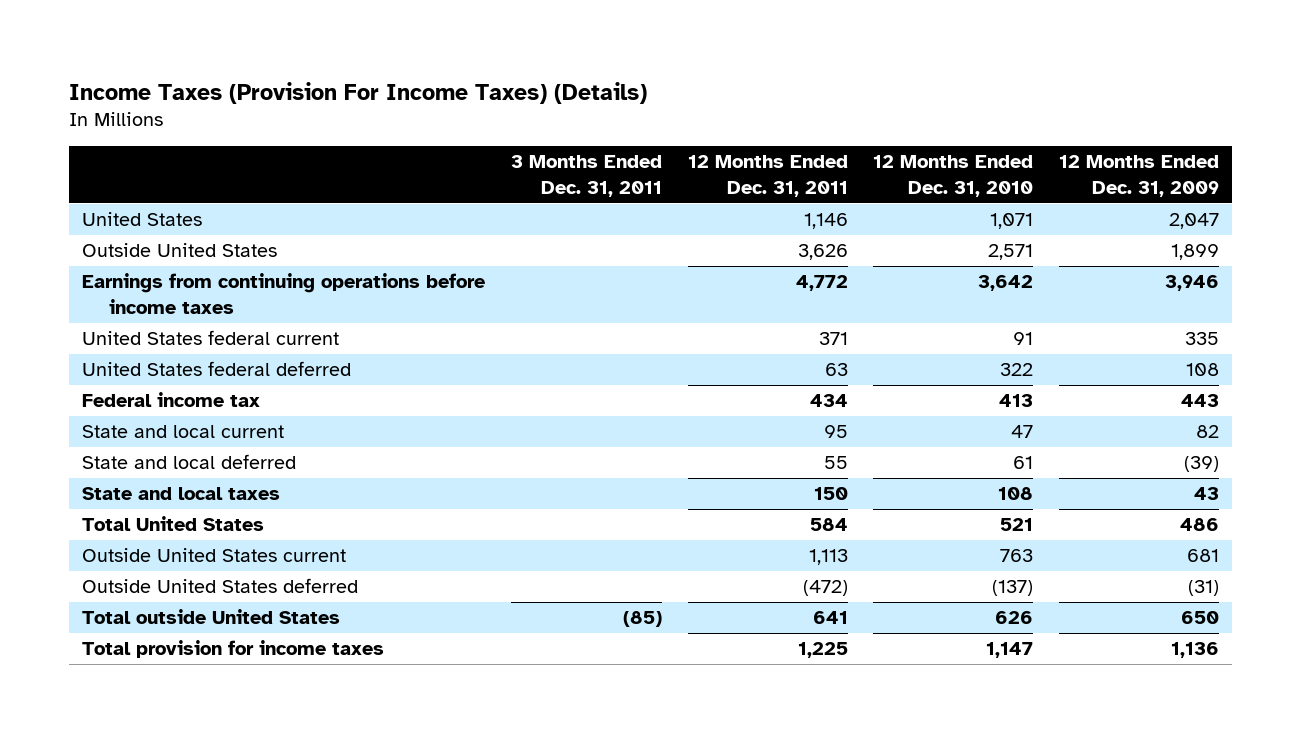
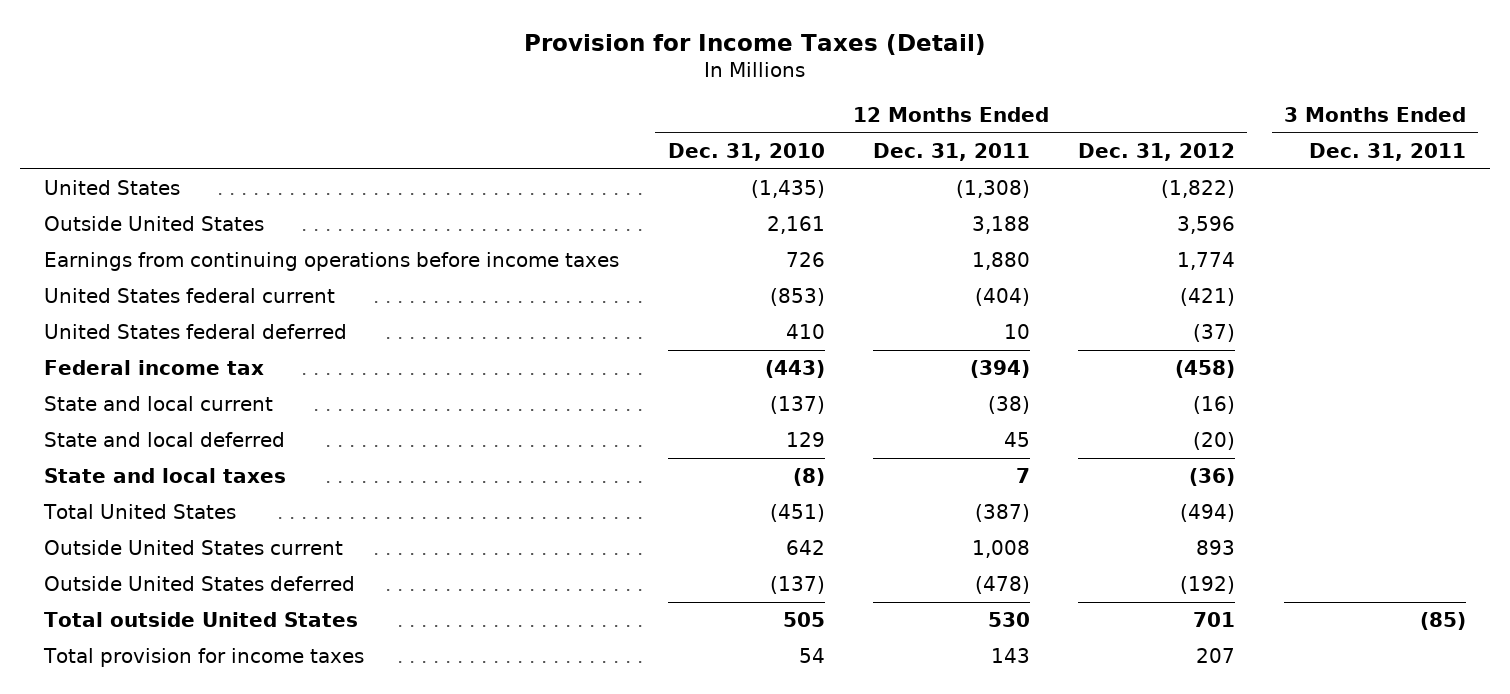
[69,81,648,104] Income Taxes (Provision For Income Taxes) (Details) -> [523,33,986,55] Provision for Income Taxes (Detail)
[1059,155,1220,197] 12 Months Ended Dec. 31, 2009 -> none
none -> [1078,143,1236,162] Dec. 31, 2012
[803,213,848,230] 1,146 -> [955,180,1030,199] (1,308)
[990,213,1034,230] 1,071 -> [750,180,825,199] (1,435)
[797,244,848,261] 3,626 -> [971,216,1030,235] 3,188
[988,244,1034,261] 2,571 -> [766,216,825,235] 2,161
[795,275,848,292] 4,772 -> [971,252,1030,271] 1,880
[978,275,1034,292] 3,642 -> [785,252,825,268] 726
[818,332,848,346] 371 -> [974,288,1030,307] (404)
[1013,332,1034,346] 91 -> [769,288,825,307] (853)
[824,363,848,377] 63 -> [1003,324,1030,340] 10
[1000,363,1034,377] 322 -> [785,324,825,340] 410
[809,394,848,408] 434 -> [969,360,1030,379] (394)
[999,394,1034,408] 413 -> [764,360,825,379] (443)
[823,425,848,439] 95 -> [987,396,1030,415] (38)
[1011,425,1034,439] 47 -> [769,396,825,415] (137)
[823,456,848,470] 55 -> [1003,432,1030,448] 45
[1013,456,1034,470] 61 -> [785,432,825,448] 129
[813,487,848,501] 150 -> [1015,468,1030,484] 7
[998,487,1034,501] 108 -> [792,468,825,487] (8)
[809,518,848,532] 584 -> [974,504,1030,523] (387)
[1000,518,1034,532] 521 -> [769,504,825,523] (451)
[808,549,848,566] 1,113 -> [971,540,1030,559] 1,008
[1000,549,1034,563] 763 -> [785,540,825,556] 642
[802,580,848,597] (472) -> [974,576,1030,595] (478)
[812,611,848,625] 641 -> [987,612,1030,628] 530
[995,611,1034,625] 626 -> [782,612,825,628] 505
[797,642,848,659] 1,225 -> [990,648,1030,664] 143
[986,642,1034,659] 1,147 -> [798,648,825,664] 54

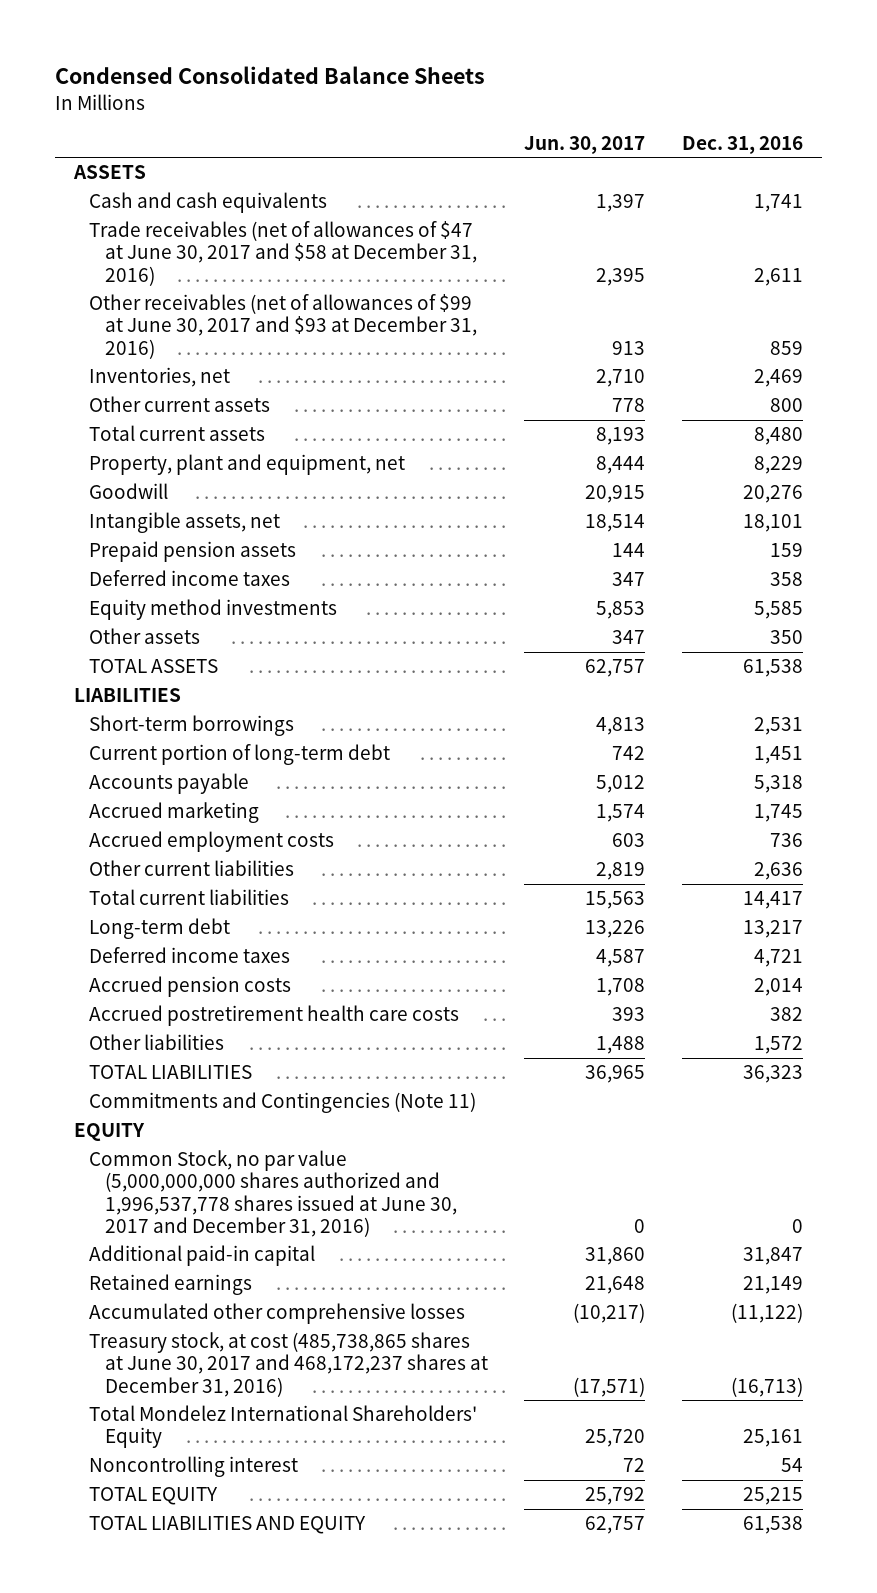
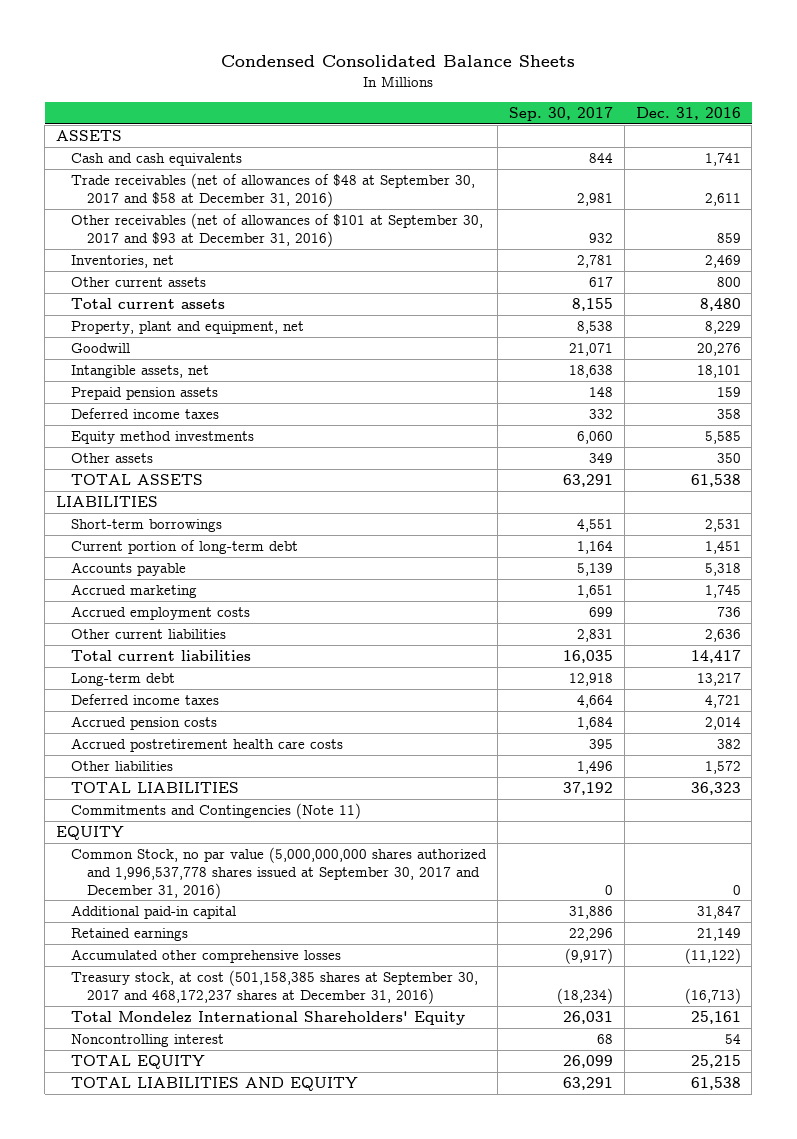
[524,135,646,154] Jun. 30, 2017 -> none
none -> [509,106,614,121] Sep. 30, 2017
[89,221,477,286] Trade receivables (net of allowances of $47 at June 30, 2017 and $58 at December 31, 2016) -> [71,173,476,207] Trade receivables (net of allowances of $48 at September 30, 2017 and $58 at December 31, 2016)
[89,294,477,359] Other receivables (net of allowances of $99 at June 30, 2017 and $93 at December 31, 2016) -> [71,213,484,247] Other receivables (net of allowances of $101 at September 30, 2017 and $93 at December 31, 2016)
[89,1150,457,1237] Common Stock, no par value (5,000,000,000 shares authorized and 1,996,537,778 shares issued at June 30, 2017 and December 31, 2016) -> [71,847,488,899] Common Stock, no par value (5,000,000,000 shares authorized and 1,996,537,778 shares issued at September 30, 2017 and December 31, 2016)
[89,1332,488,1397] Treasury stock, at cost (485,738,865 shares at June 30, 2017 and 468,172,237 shares at December 31, 2016) -> [71,970,479,1004] Treasury stock, at cost (501,158,385 shares at September 30, 2017 and 468,172,237 shares at December 31, 2016)

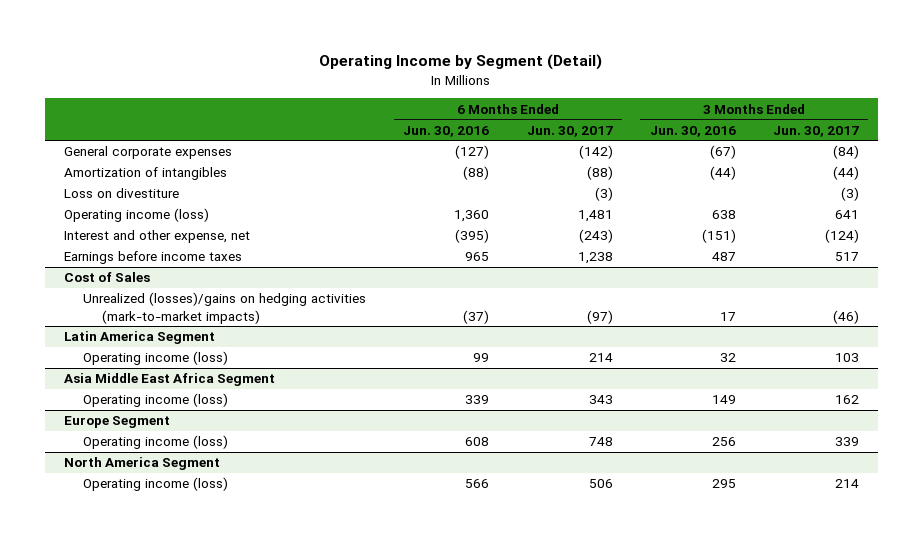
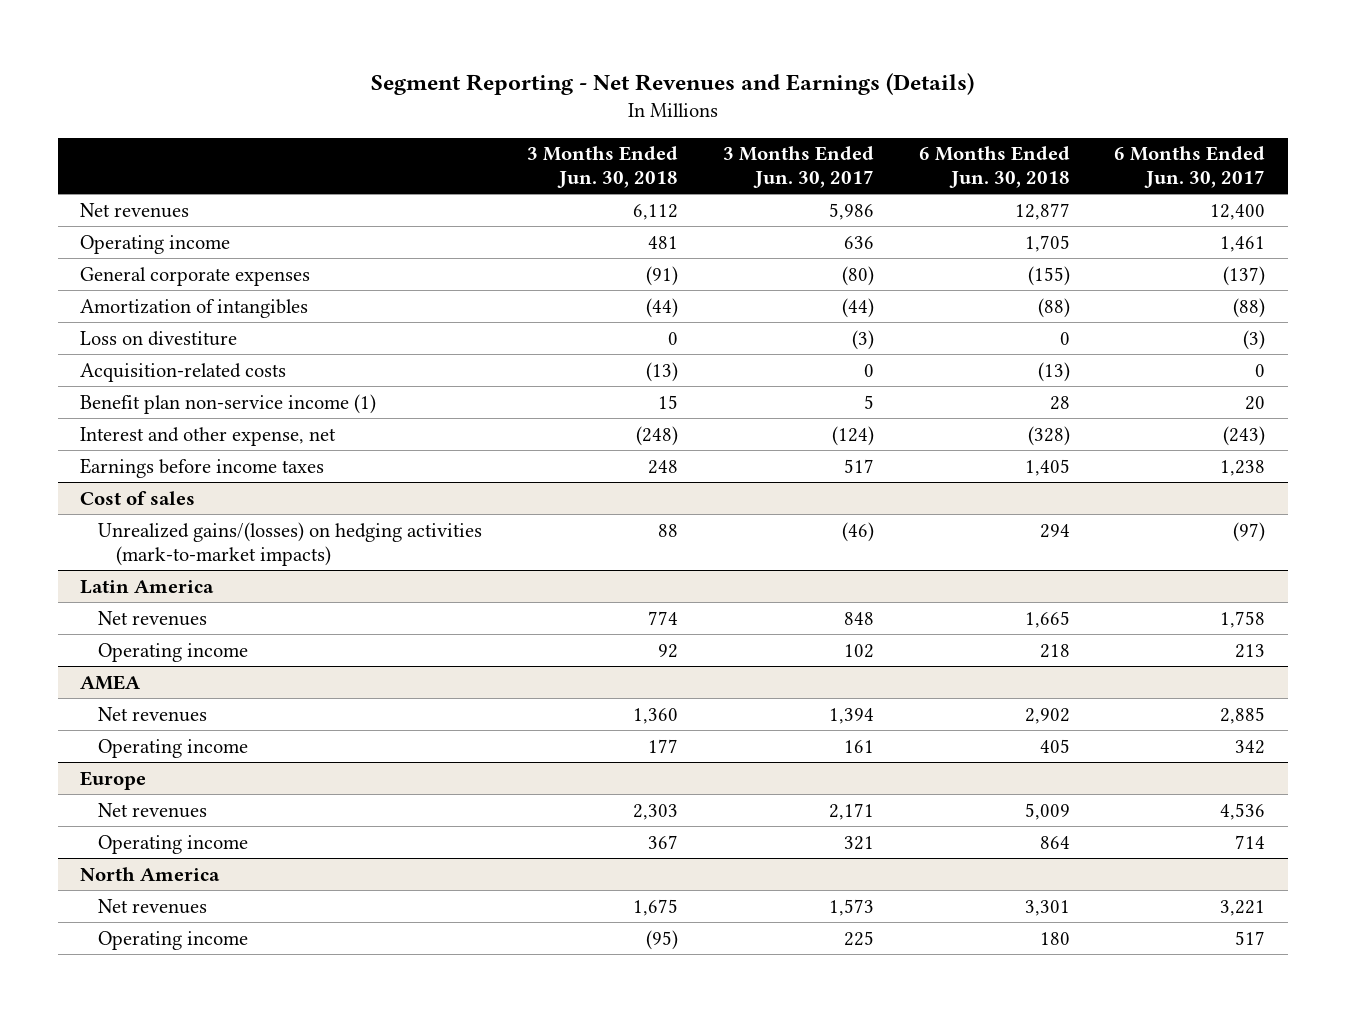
[319,54,603,71] Operating Income by Segment (Detail) -> [370,72,974,95] Segment Reporting - Net Revenues and Earnings (Details)
[403,125,490,137] Jun. 30, 2016 -> none
[649,125,736,137] Jun. 30, 2016 -> none
none -> [526,146,678,189] 3 Months Ended Jun. 30, 2018
none -> [918,146,1070,189] 6 Months Ended Jun. 30, 2018
none -> [80,202,190,218] Net revenues
none -> [80,234,231,254] Operating income
[578,145,613,160] (142) -> [1223,265,1266,286] (137)
[833,145,860,160] (84) -> [841,265,874,286] (80)
[63,208,209,223] Operating income (loss) -> none
none -> [80,362,287,382] Acquisition-related costs
none -> [80,393,377,414] Benefit plan non-service income (1)
[63,272,150,283] Cost of Sales -> [80,490,196,505] Cost of sales
[82,292,366,324] Unrealized (losses)/gains on hedging activities (mark-to-market impacts) -> [98,521,483,566] Unrealized gains/(losses) on hedging activities (mark-to-market impacts)
[63,331,215,345] Latin America Segment -> [80,579,215,594] Latin America
none -> [98,610,208,626] Net revenues
[82,351,228,366] Operating income (loss) -> [98,642,249,662] Operating income
[588,353,613,363] 214 -> [1235,643,1266,658] 213
[835,353,860,363] 103 -> [843,643,874,658] 102
[63,373,275,387] Asia Middle East Africa Segment -> [80,674,142,690] AMEA
none -> [98,706,208,722] Net revenues
[82,393,228,408] Operating income (loss) -> [98,738,249,758] Operating income
[588,395,613,405] 343 -> [1235,739,1266,754] 342
[835,395,860,405] 162 -> [843,739,874,753] 161
[63,416,170,429] Europe Segment -> [80,770,147,790] Europe
none -> [98,802,208,818] Net revenues
[82,435,228,450] Operating income (loss) -> [98,834,249,854] Operating income
[588,437,613,447] 748 -> [1235,834,1266,849] 714
[835,437,860,447] 339 -> [843,835,874,850] 321
[63,457,220,471] North America Segment -> [80,866,221,881] North America
none -> [98,898,208,914] Net revenues
[82,477,228,492] Operating income (loss) -> [98,930,249,950] Operating income
[588,479,613,489] 506 -> [1235,930,1266,945] 517
[835,479,860,489] 214 -> [843,930,874,946] 225

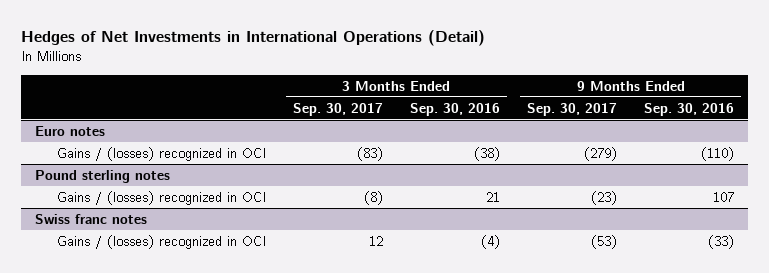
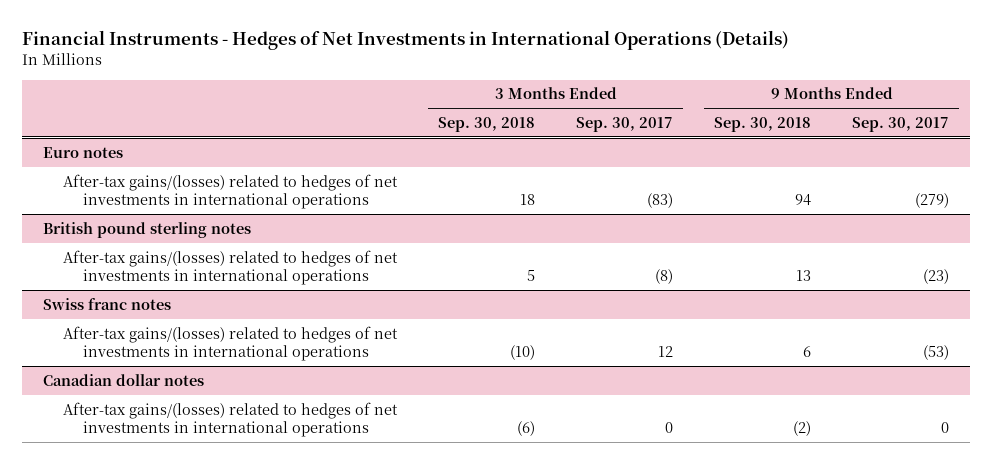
[20,30,485,47] Hedges of Net Investments in International Operations (Detail) -> [22,30,790,51] Financial Instruments - Hedges of Net Investments in International Operations (Details)
[410,102,501,116] Sep. 30, 2016 -> none
[644,102,735,116] Sep. 30, 2016 -> none
none -> [438,116,536,132] Sep. 30, 2018
none -> [714,116,812,132] Sep. 30, 2018
[56,146,266,161] Gains / (losses) recognized in OCI -> [63,173,399,209] After-tax gains/(losses) related to hedges of net investments in international operations
[34,169,170,183] Pound sterling notes -> [42,221,251,238] British pound sterling notes
[56,190,266,205] Gains / (losses) recognized in OCI -> [63,249,399,285] After-tax gains/(losses) related to hedges of net investments in international operations
[56,234,266,249] Gains / (losses) recognized in OCI -> [63,325,399,361] After-tax gains/(losses) related to hedges of net investments in international operations
none -> [42,373,204,386] Canadian dollar notes
none -> [63,401,399,437] After-tax gains/(losses) related to hedges of net investments in international operations

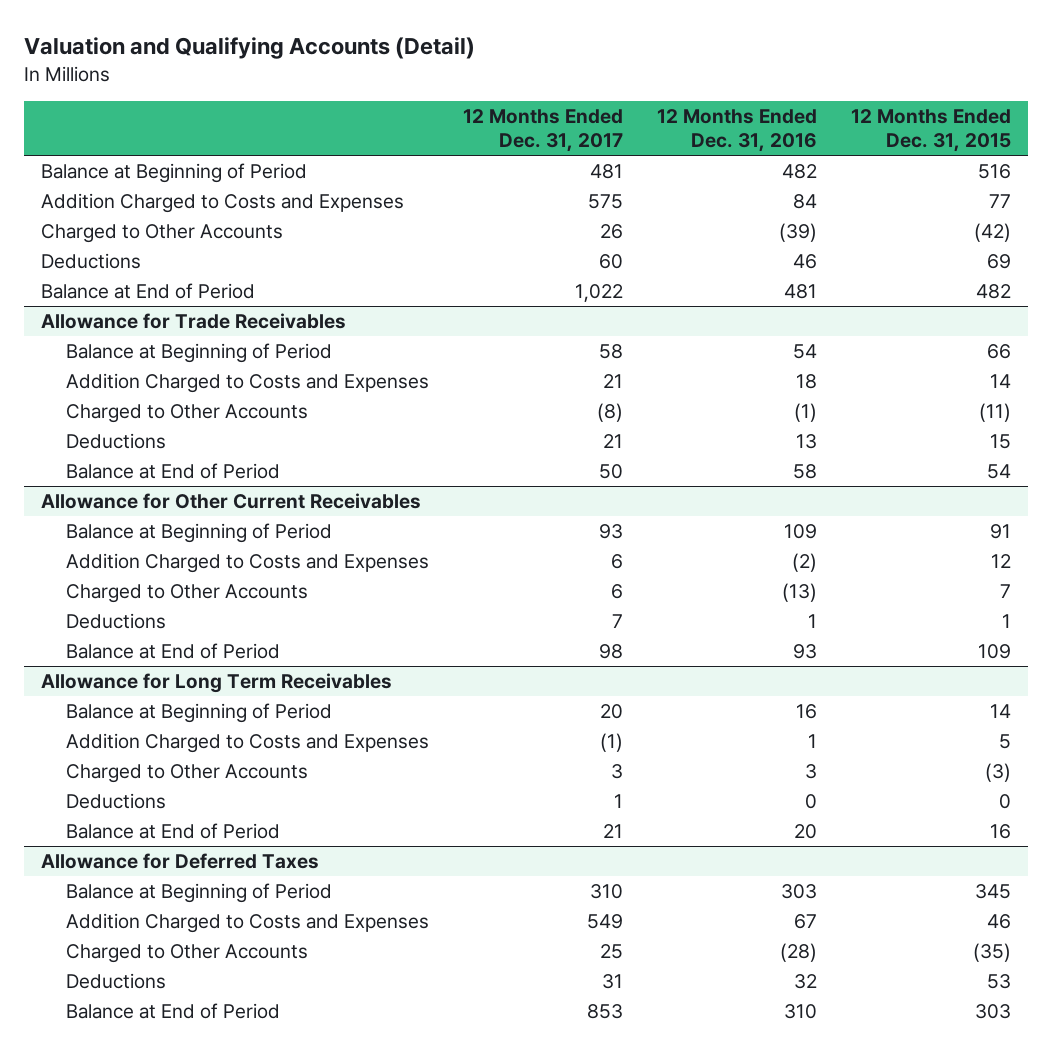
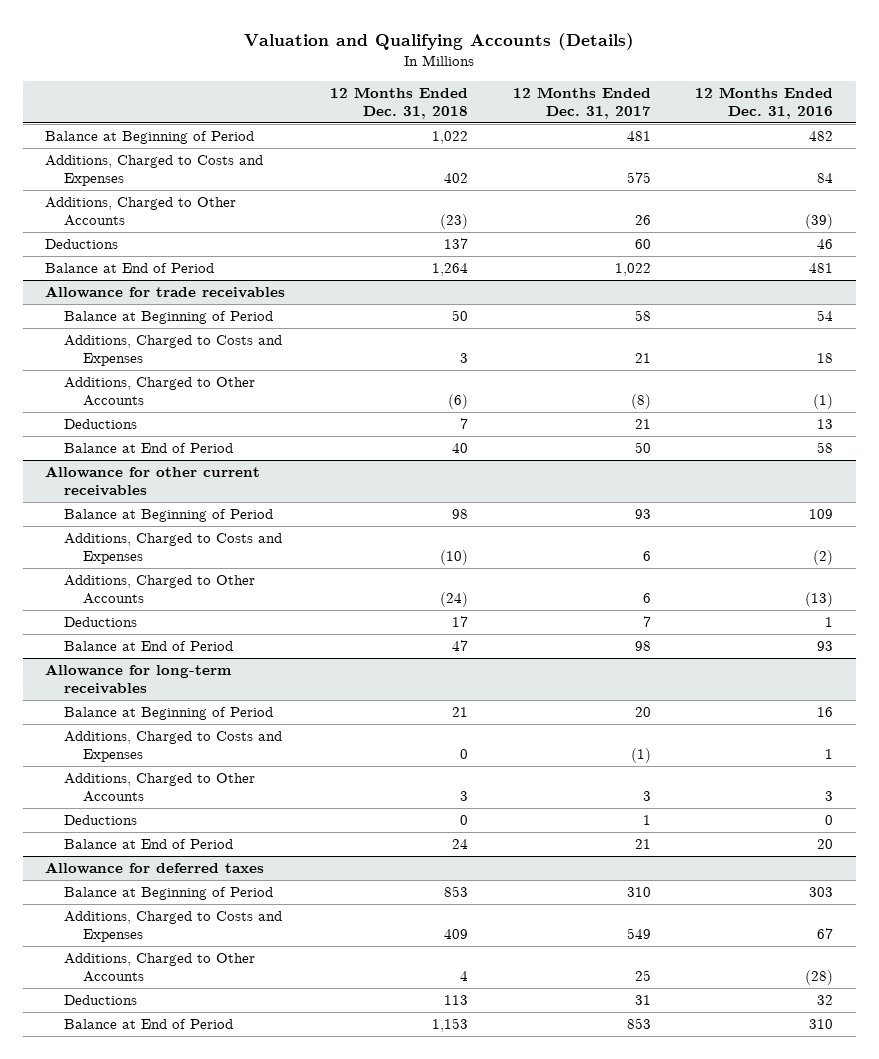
[23,37,475,60] Valuation and Qualifying Accounts (Detail) -> [244,32,635,50] Valuation and Qualifying Accounts (Details)
[851,108,1012,153] 12 Months Ended Dec. 31, 2015 -> none
none -> [329,86,468,120] 12 Months Ended Dec. 31, 2018
[40,192,404,213] Addition Charged to Costs and Expenses -> [45,154,264,186] Additions, Charged to Costs and Expenses
[40,223,283,243] Charged to Other Accounts -> [45,196,237,226] Additions, Charged to Other Accounts
[40,312,346,329] Allowance for Trade Receivables -> [45,285,286,298] Allowance for trade receivables
[66,372,430,393] Addition Charged to Costs and Expenses -> [63,334,282,366] Additions, Charged to Costs and Expenses
[66,403,309,423] Charged to Other Accounts -> [63,376,255,406] Additions, Charged to Other Accounts
[40,492,421,509] Allowance for Other Current Receivables -> [45,465,261,496] Allowance for other current receivables
[66,552,430,573] Addition Charged to Costs and Expenses -> [63,532,282,564] Additions, Charged to Costs and Expenses
[66,583,309,603] Charged to Other Accounts -> [63,574,255,604] Additions, Charged to Other Accounts
[40,672,392,693] Allowance for Long Term Receivables -> [45,663,233,694] Allowance for long-term receivables
[66,732,430,753] Addition Charged to Costs and Expenses -> [63,730,282,762] Additions, Charged to Costs and Expenses
[66,763,309,783] Charged to Other Accounts -> [63,772,255,802] Additions, Charged to Other Accounts
[40,852,319,869] Allowance for Deferred Taxes -> [45,861,265,874] Allowance for deferred taxes
[66,912,430,933] Addition Charged to Costs and Expenses -> [63,910,282,942] Additions, Charged to Costs and Expenses
[66,943,309,963] Charged to Other Accounts -> [63,952,255,982] Additions, Charged to Other Accounts

